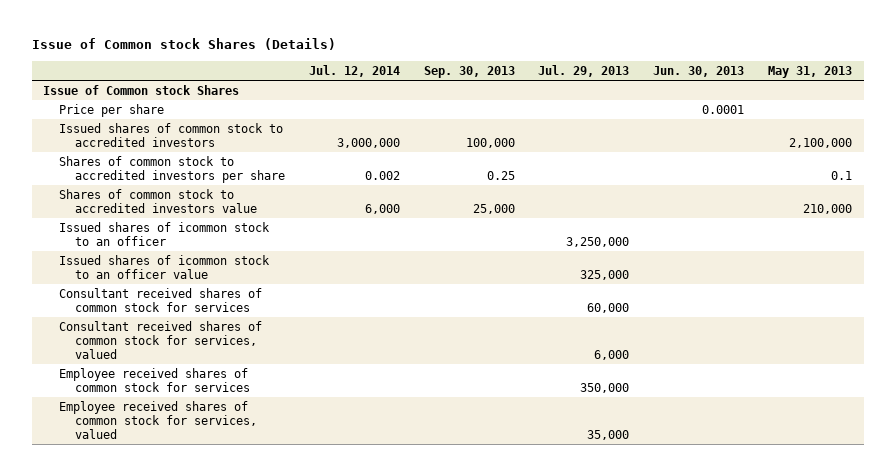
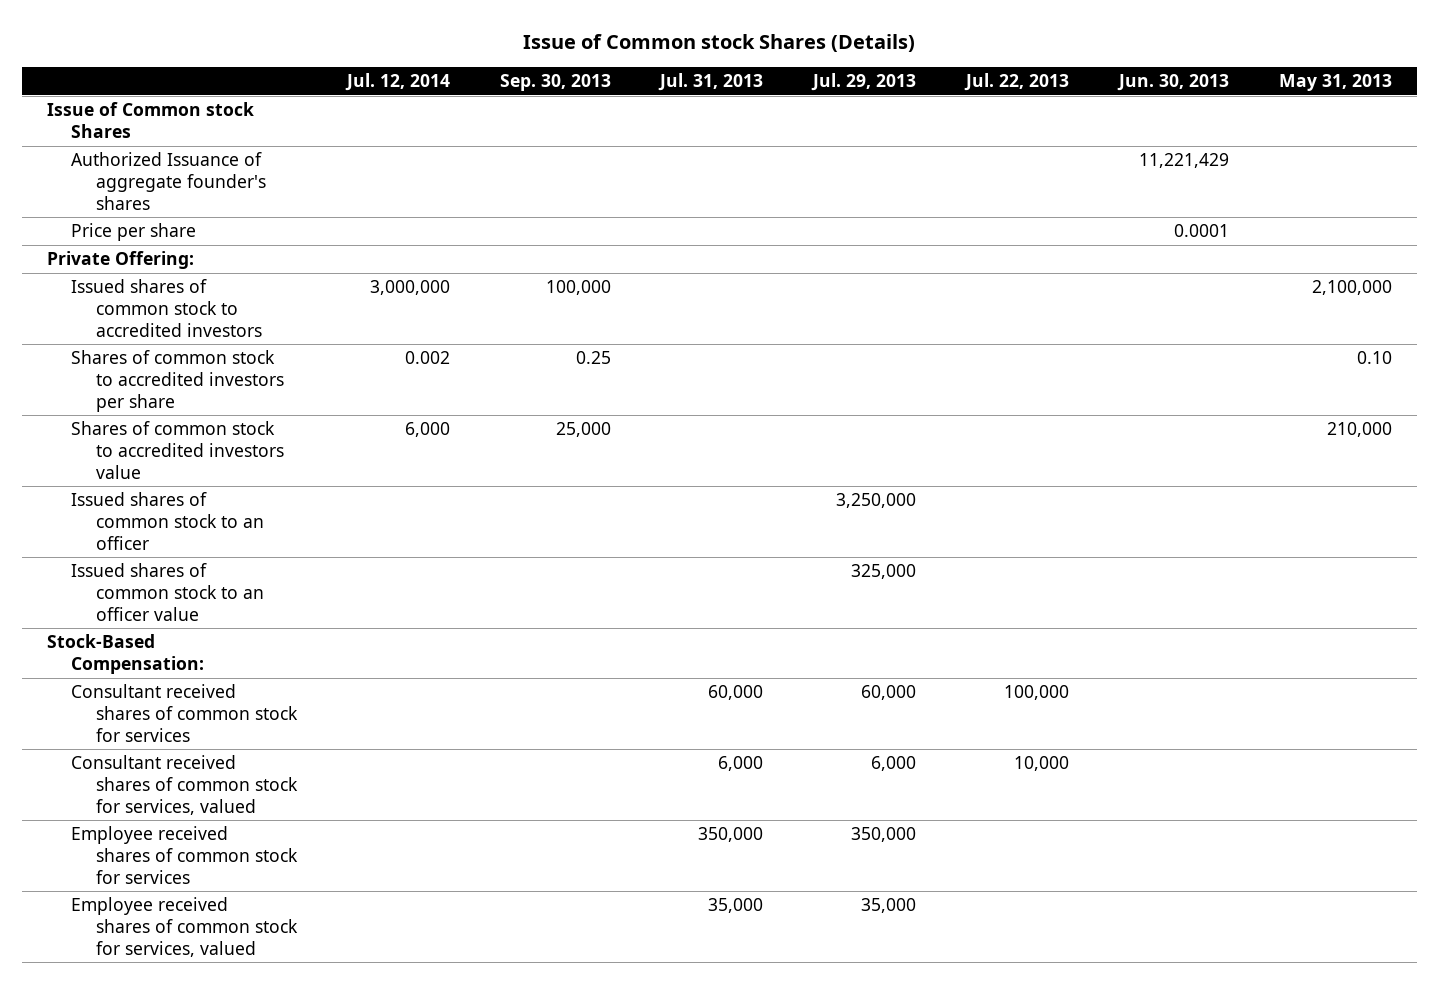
none -> [658,73,764,92] Jul. 31, 2013
none -> [964,73,1070,92] Jul. 22, 2013
none -> [71,152,267,210] Authorized Issuance of aggregate founder's shares
none -> [46,251,194,270] Private Offering:
[831,170,853,180] 0.1 -> [1356,351,1392,365] 0.10
[59,221,271,246] Issued shares of icommon stock to an officer -> [71,492,265,550] Issued shares of common stock to an officer
[59,254,271,279] Issued shares of icommon stock to an officer value -> [71,563,265,621] Issued shares of common stock to an officer value
none -> [46,634,205,675] Stock-Based Compensation:

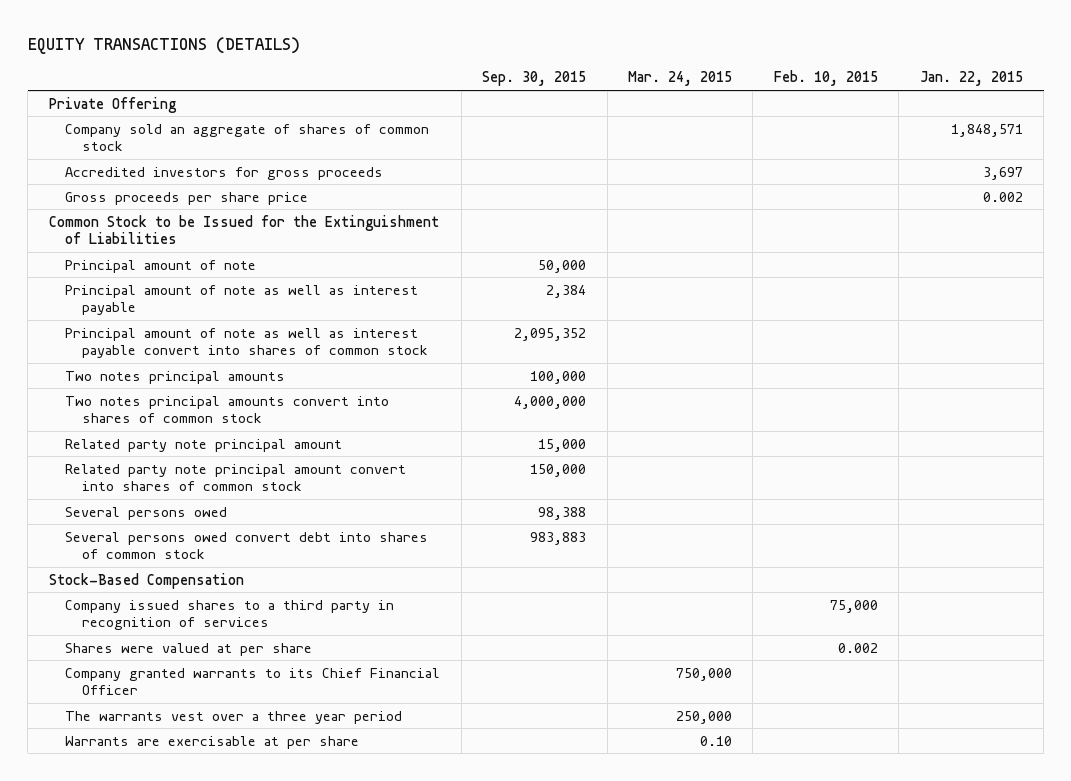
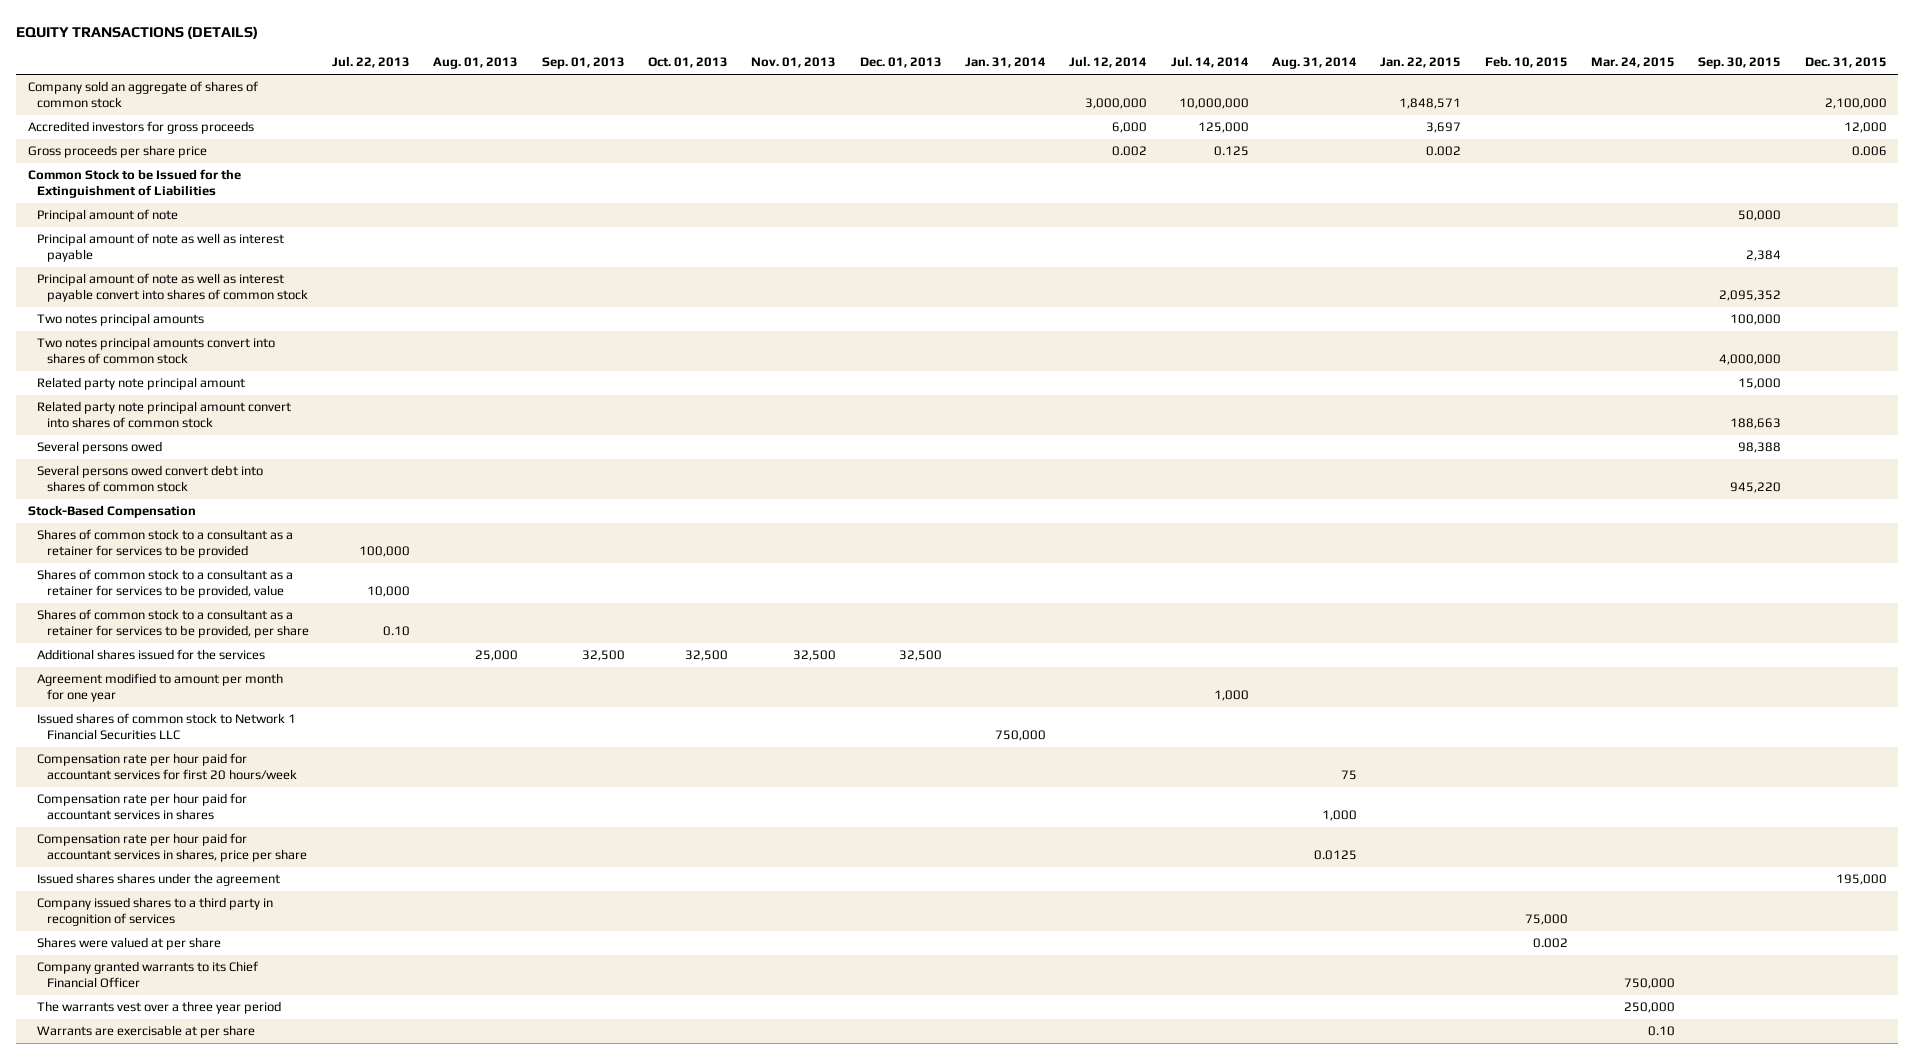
none -> [331,56,410,69] Jul. 22, 2013
none -> [433,57,519,70] Aug. 01, 2013
none -> [541,57,625,70] Sep. 01, 2013
none -> [647,57,728,69] Oct. 01, 2013
none -> [751,57,837,69] Nov. 01, 2013
none -> [859,57,942,69] Dec. 01, 2013
none -> [964,57,1046,69] Jan. 31, 2014
none -> [1069,56,1148,69] Jul. 12, 2014
none -> [1170,56,1249,69] Jul. 14, 2014
none -> [1271,57,1357,70] Aug. 31, 2014
none -> [1804,57,1887,69] Dec. 31, 2015
[48,96,177,113] Private Offering -> none
[530,463,587,477] 150,000 -> [1730,417,1782,429] 188,663
[530,531,587,545] 983,883 -> [1730,481,1782,493] 945,220
none -> [37,529,294,558] Shares of common stock to a consultant as a retainer for services to be provided
none -> [37,569,294,598] Shares of common stock to a consultant as a retainer for services to be provided, value
none -> [37,609,309,638] Shares of common stock to a consultant as a retainer for services to be provided, per share
none -> [37,649,266,661] Additional shares issued for the services
none -> [37,673,284,702] Agreement modified to amount per month for one year
none -> [37,713,297,740] Issued shares of common stock to Network 1 Financial Securities LLC
none -> [37,753,297,780] Compensation rate per hour paid for accountant services for first 20 hours/week
none -> [37,793,248,820] Compensation rate per hour paid for accountant services in shares
none -> [37,833,307,862] Compensation rate per hour paid for accountant services in shares, price per share
none -> [37,873,281,887] Issued shares shares under the agreement

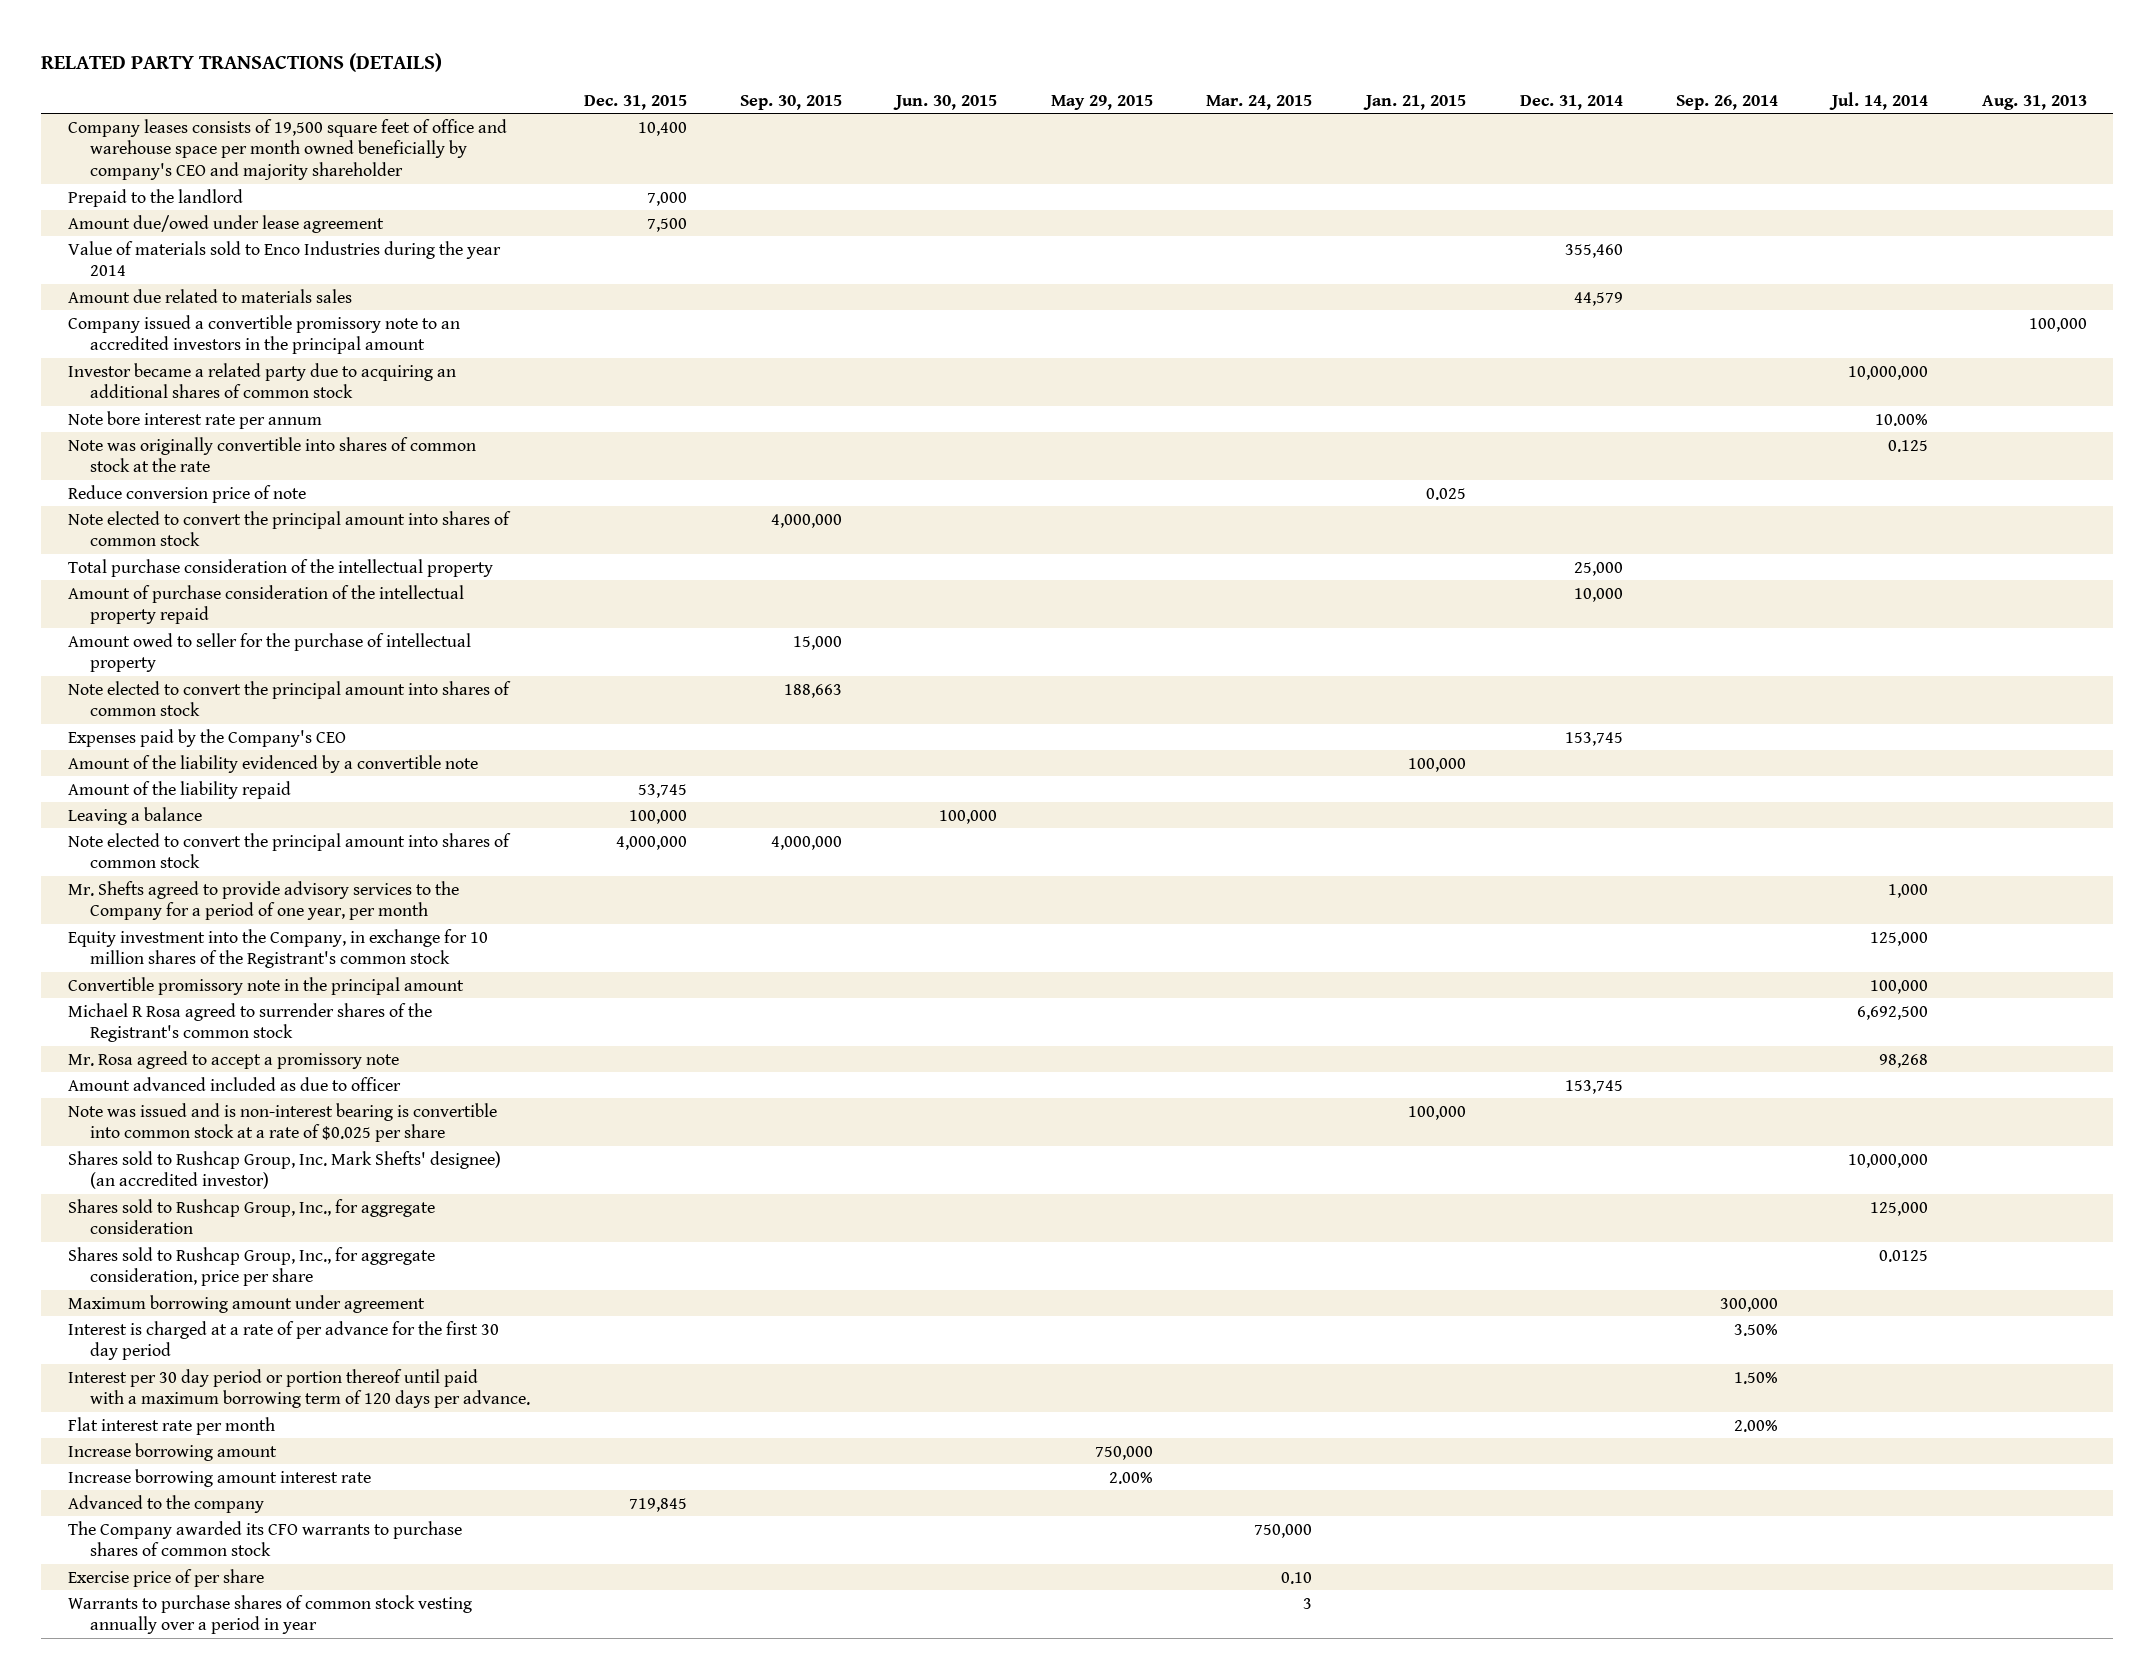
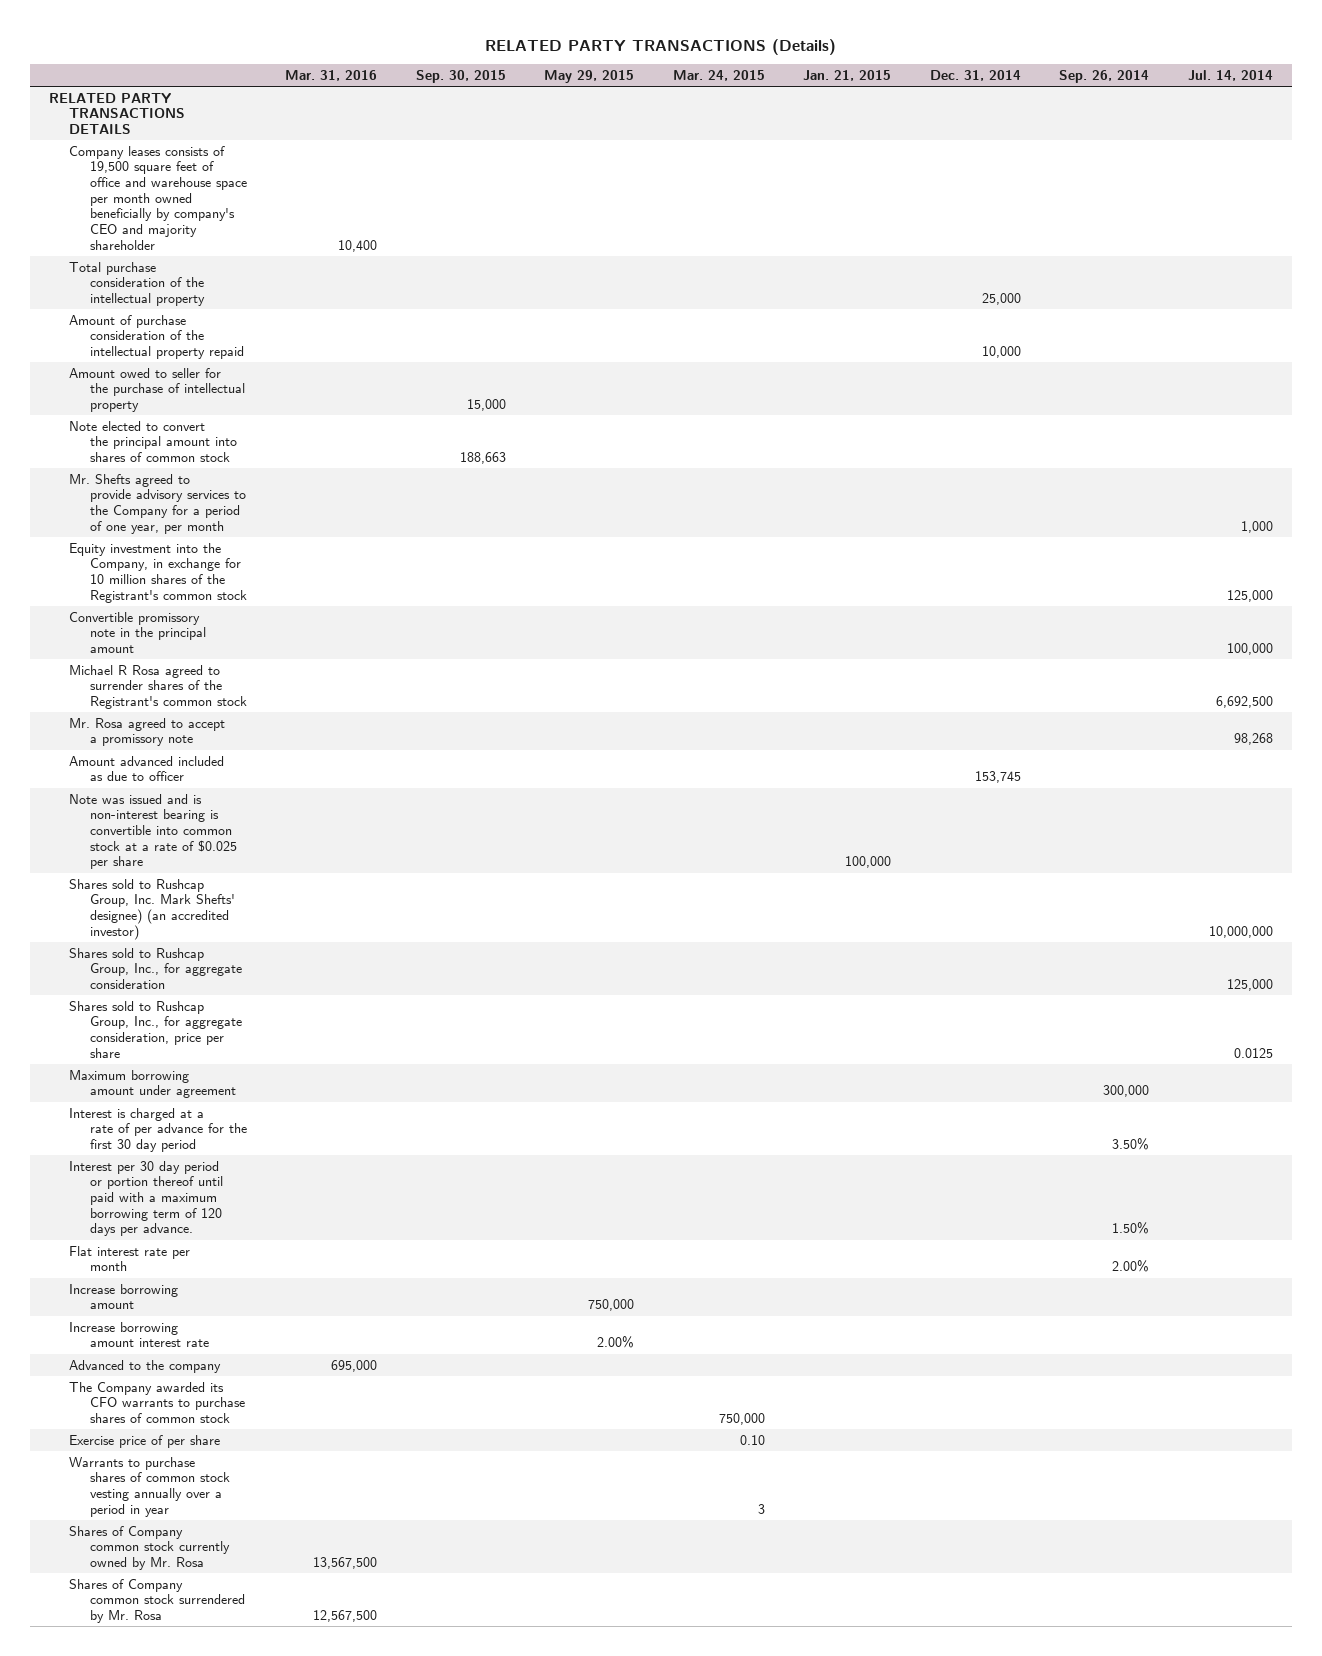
[40,52,442,72] RELATED PARTY TRANSACTIONS (DETAILS) -> [485,38,837,55] RELATED PARTY TRANSACTIONS (Details)
[583,94,687,110] Dec. 31, 2015 -> none
[892,94,997,110] Jun. 30, 2015 -> none
[1981,94,2087,110] Aug. 31, 2013 -> none
none -> [285,70,378,82] Mar. 31, 2016
none -> [49,92,186,135] RELATED PARTY TRANSACTIONS DETAILS
[67,188,243,207] Prepaid to the landlord -> none
[67,214,384,233] Amount due/owed under lease agreement -> none
[67,240,501,277] Value of materials sold to Enco Industries during the year 2014 -> none
[67,288,352,303] Amount due related to materials sales -> none
[67,314,460,355] Company issued a convertible promissory note to an accredited investors in the principal amount -> none
[67,362,456,399] Investor became a related party due to acquiring an additional shares of common stock -> none
[67,410,322,429] Note bore interest rate per annum -> none
[67,436,476,473] Note was originally convertible into shares of common stock at the rate -> none
[67,484,306,503] Reduce conversion price of note -> none
[67,510,511,547] Note elected to convert the principal amount into shares of common stock -> none
[67,728,346,747] Expenses paid by the Company's CEO -> none
[67,754,478,773] Amount of the liability evidenced by a convertible note -> none
[67,780,291,799] Amount of the liability repaid -> none
[67,806,202,825] Leaving a balance -> none
[67,832,511,869] Note elected to convert the principal amount into shares of common stock -> none
none -> [69,1525,230,1571] Shares of Company common stock currently owned by Mr. Rosa
none -> [69,1578,245,1624] Shares of Company common stock surrendered by Mr. Rosa

